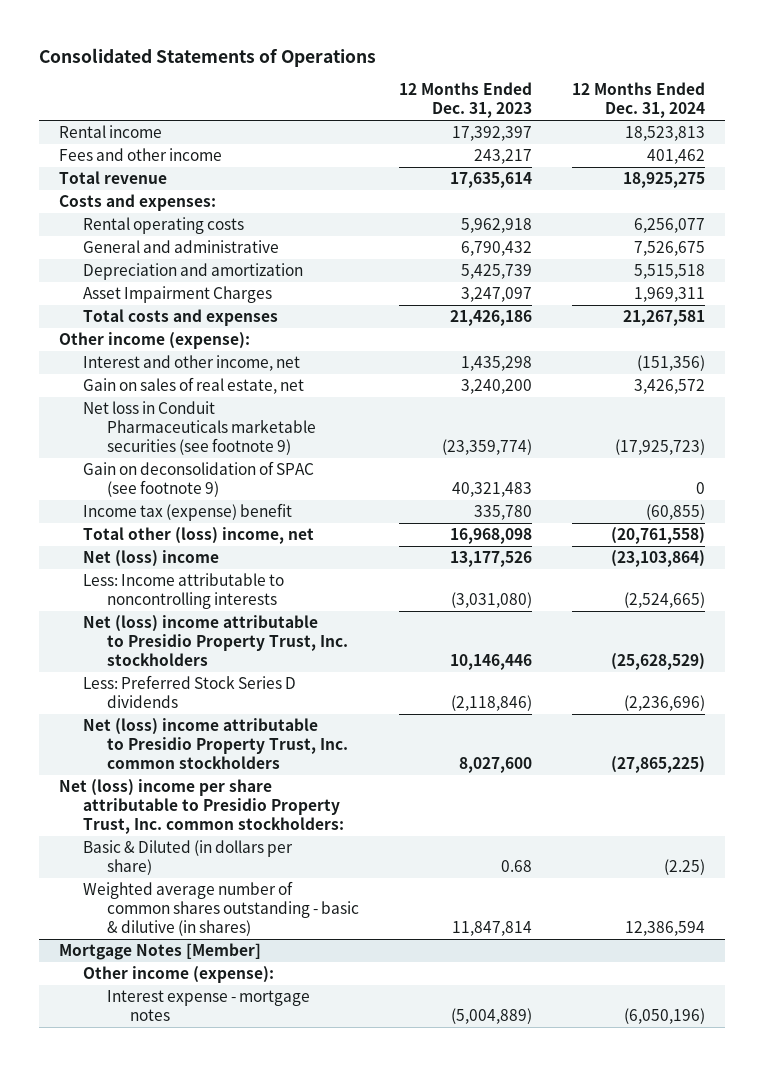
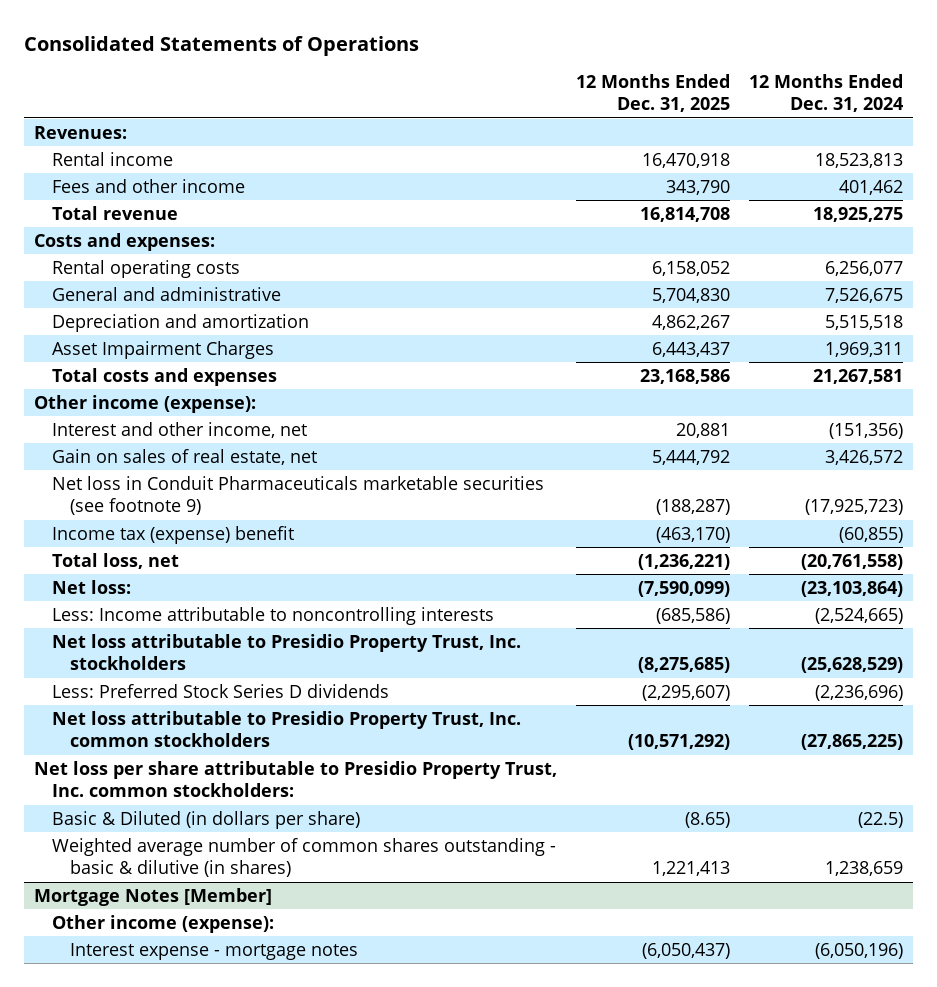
[398,82,532,119] 12 Months Ended Dec. 31, 2023 -> none
none -> [575,74,730,113] 12 Months Ended Dec. 31, 2025
none -> [33,125,127,139] Revenues:
[82,461,314,498] Gain on deconsolidation of SPAC (see footnote 9) -> none
[82,527,314,545] Total other (loss) income, net -> [51,552,179,569] Total loss, net
[82,550,219,568] Net (loss) income -> [51,579,131,594] Net loss:
[82,615,348,666] Net (loss) income attributable to Presidio Property Trust, Inc. stockholders -> [51,633,521,671] Net loss attributable to Presidio Property Trust, Inc. stockholders
[82,718,348,769] Net (loss) income attributable to Presidio Property Trust, Inc. common stockholders -> [51,710,521,748] Net loss attributable to Presidio Property Trust, Inc. common stockholders
[59,779,344,834] Net (loss) income per share attributable to Presidio Property Trust, Inc. common stockholders: -> [33,760,557,798] Net loss per share attributable to Presidio Property Trust, Inc. common stockholders:
[663,859,705,876] (2.25) -> [858,811,904,828] (22.5)
[624,920,705,936] 12,386,594 -> [825,861,904,877] 1,238,659

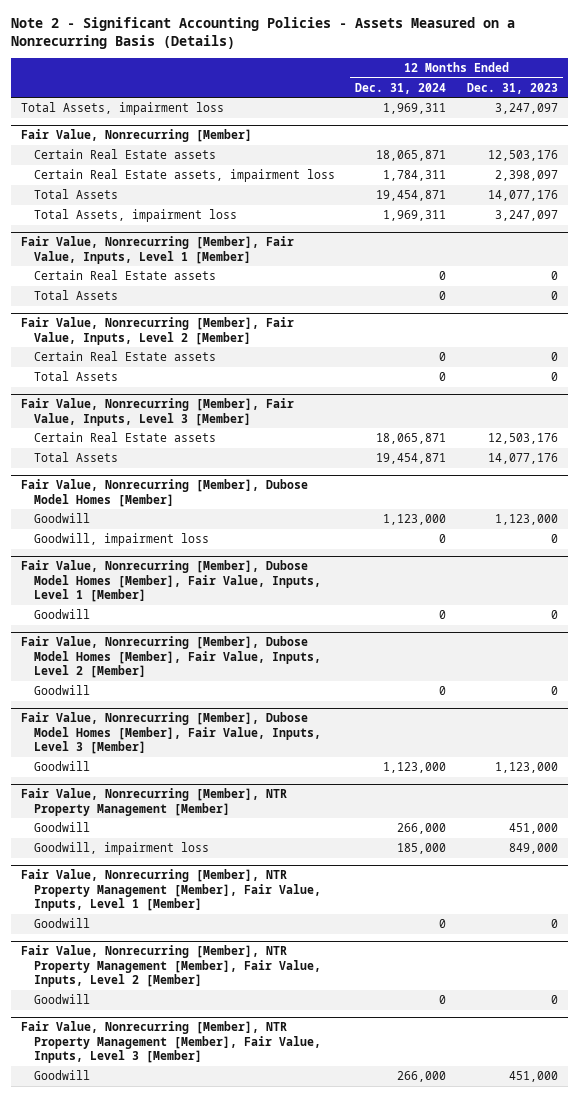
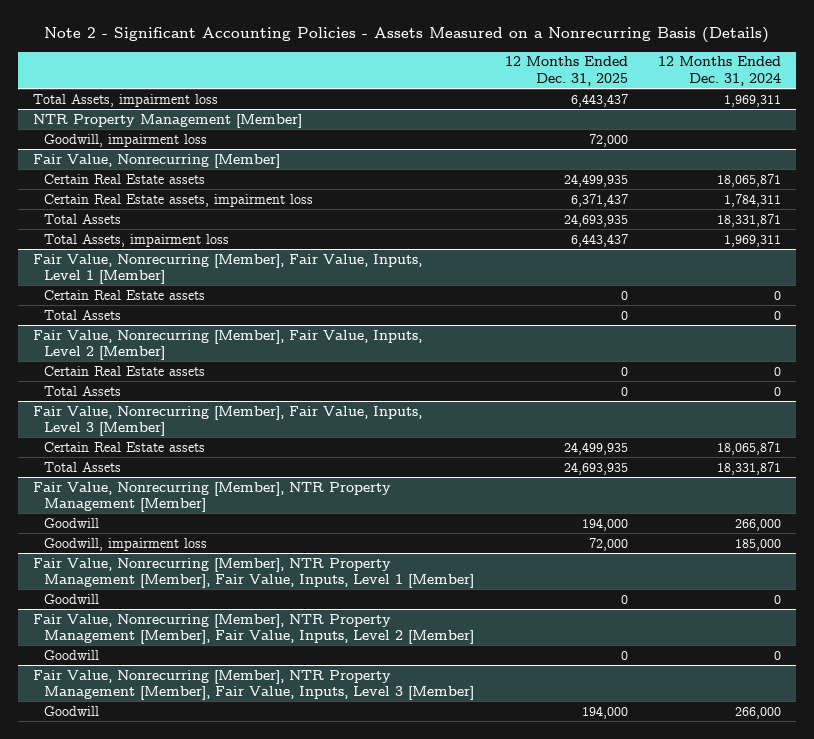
[466,82,558,94] Dec. 31, 2023 -> none
none -> [504,56,628,86] 12 Months Ended Dec. 31, 2025
none -> [33,113,303,128] NTR Property Management [Member]
none -> [44,133,208,147] Goodwill, impairment loss
[376,189,447,201] 19,454,871 -> [716,213,781,227] 18,331,871
[20,479,308,507] Fair Value, Nonrecurring [Member], Dubose Model Homes [Member] -> none
[33,512,90,523] Goodwill -> none
[33,532,209,546] Goodwill, impairment loss -> none
[20,560,321,603] Fair Value, Nonrecurring [Member], Dubose Model Homes [Member], Fair Value, Inputs, Level 1 [Member] -> none
[33,608,90,619] Goodwill -> none
[20,636,321,679] Fair Value, Nonrecurring [Member], Dubose Model Homes [Member], Fair Value, Inputs, Level 2 [Member] -> none
[33,684,90,695] Goodwill -> none
[20,712,321,755] Fair Value, Nonrecurring [Member], Dubose Model Homes [Member], Fair Value, Inputs, Level 3 [Member] -> none
[33,760,90,771] Goodwill -> none
[376,452,447,464] 19,454,871 -> [716,461,781,475] 18,331,871

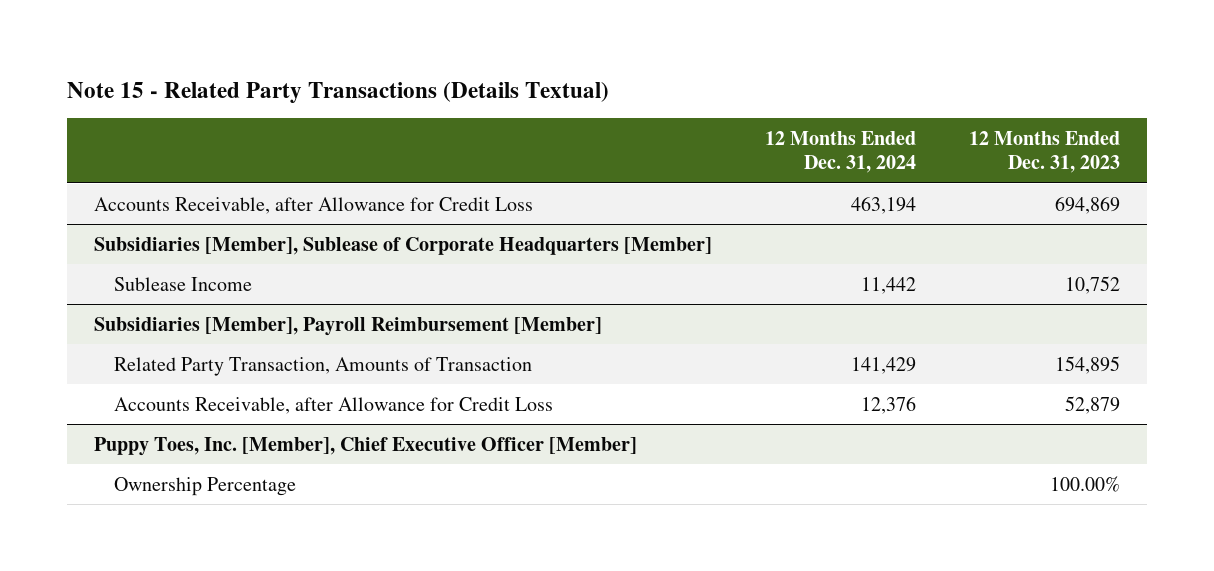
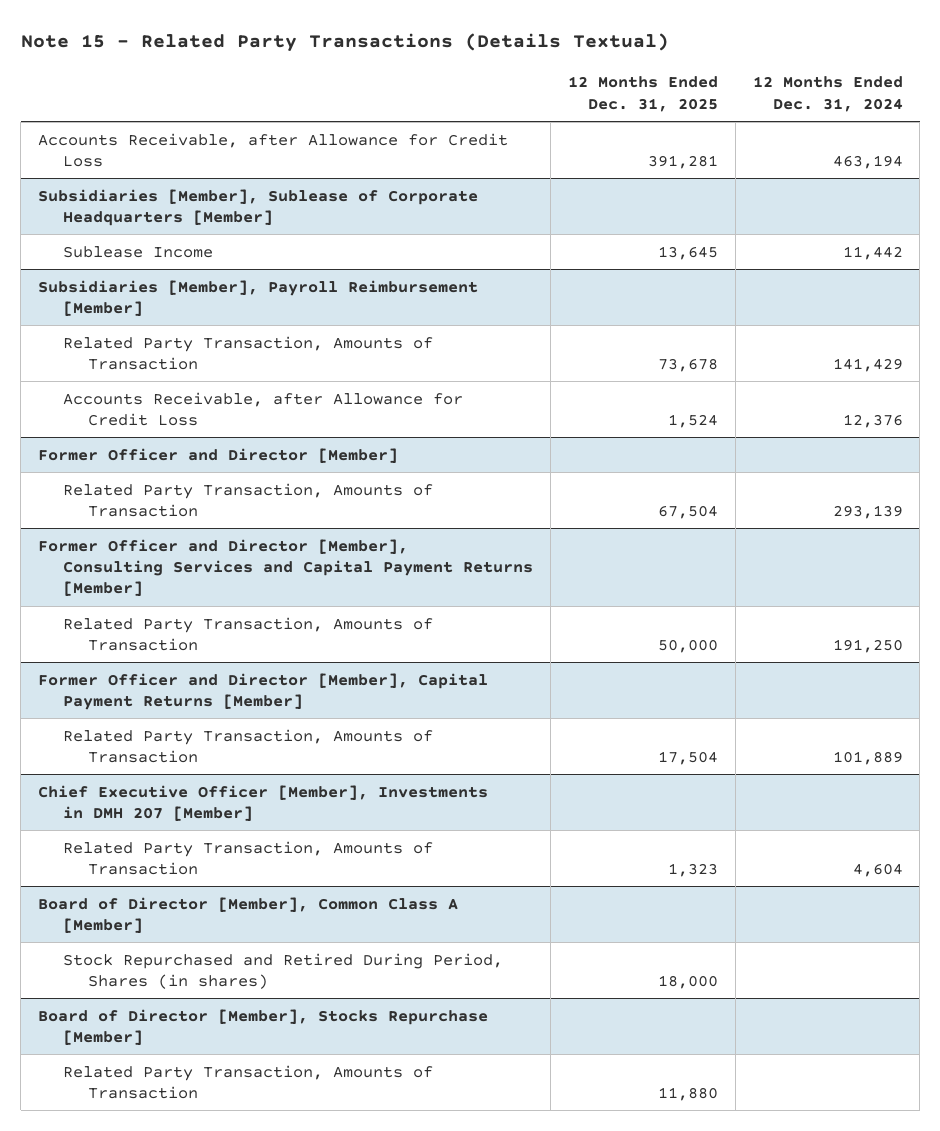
[969,130,1121,174] 12 Months Ended Dec. 31, 2023 -> none
none -> [567,76,718,112] 12 Months Ended Dec. 31, 2025
[93,436,637,456] Puppy Toes, Inc. [Member], Chief Executive Officer [Member] -> none
[113,476,296,496] Ownership Percentage -> none
none -> [37,447,398,463] Former Officer and Director [Member]
none -> [62,482,433,517] Related Party Transaction, Amounts of Transaction
none -> [37,538,533,597] Former Officer and Director [Member], Consulting Services and Capital Payment Returns [Member]
none -> [62,616,433,651] Related Party Transaction, Amounts of Transaction
none -> [37,672,488,710] Former Officer and Director [Member], Capital Payment Returns [Member]
none -> [62,728,433,763] Related Party Transaction, Amounts of Transaction
none -> [37,784,488,821] Chief Executive Officer [Member], Investments in DMH 207 [Member]
none -> [62,840,433,875] Related Party Transaction, Amounts of Transaction
none -> [37,896,458,933] Board of Director [Member], Common Class A [Member]
none -> [62,952,503,989] Stock Repurchased and Retired During Period, Shares (in shares)
none -> [37,1008,488,1045] Board of Director [Member], Stocks Repurchase [Member]
none -> [62,1064,433,1099] Related Party Transaction, Amounts of Transaction

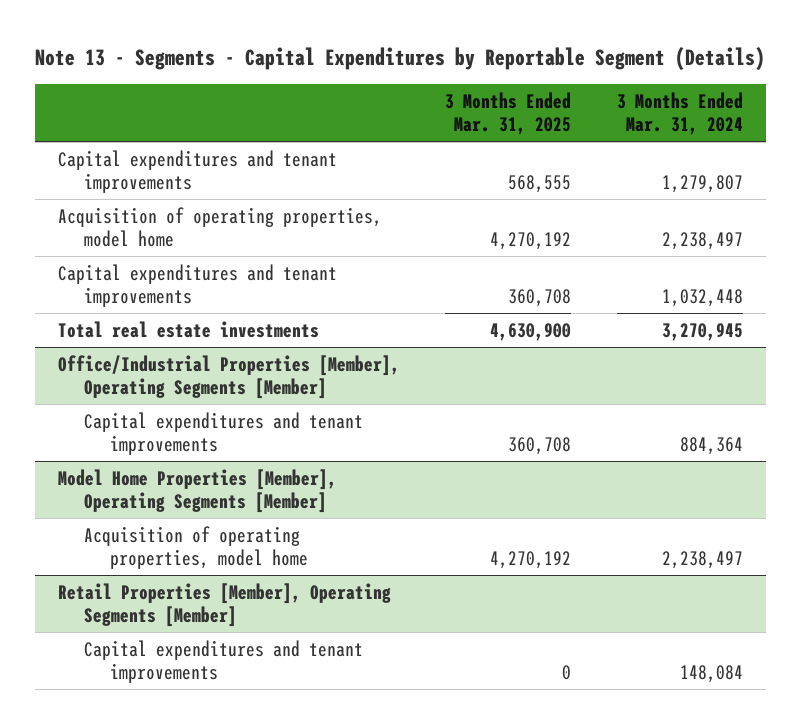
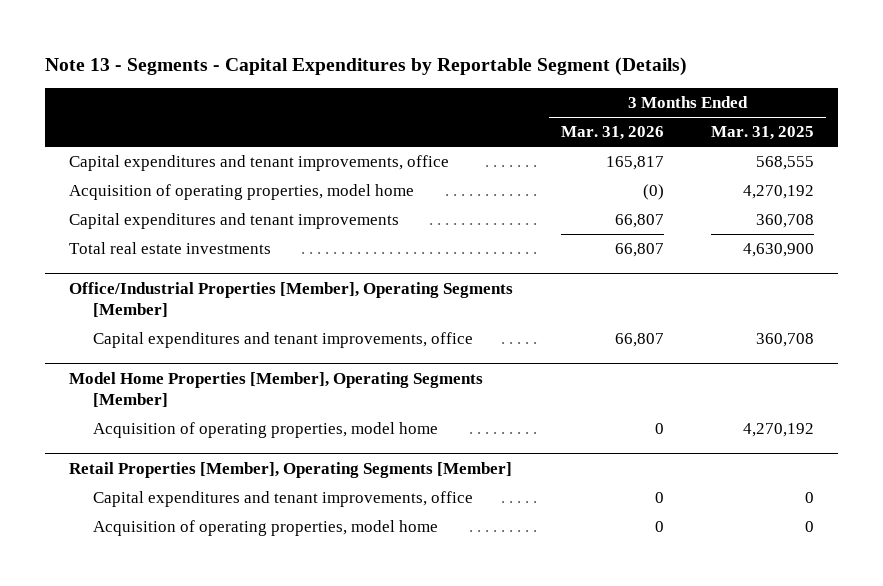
[617,91,744,136] 3 Months Ended Mar. 31, 2024 -> none
none -> [560,126,664,141] Mar. 31, 2026
[57,149,337,194] Capital expenditures and tenant improvements -> [68,155,449,172] Capital expenditures and tenant improvements, office
[83,411,363,456] Capital expenditures and tenant improvements -> [92,332,473,349] Capital expenditures and tenant improvements, office
[83,639,363,684] Capital expenditures and tenant improvements -> [92,491,473,508] Capital expenditures and tenant improvements, office
none -> [92,520,438,537] Acquisition of operating properties, model home

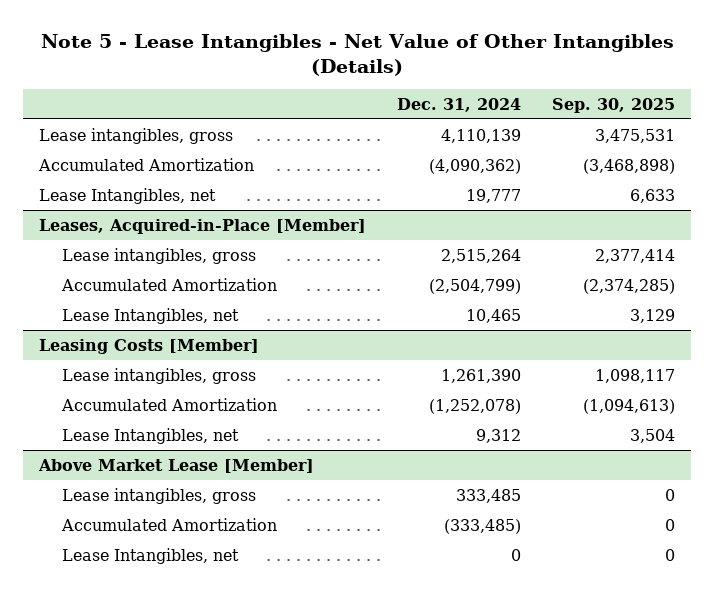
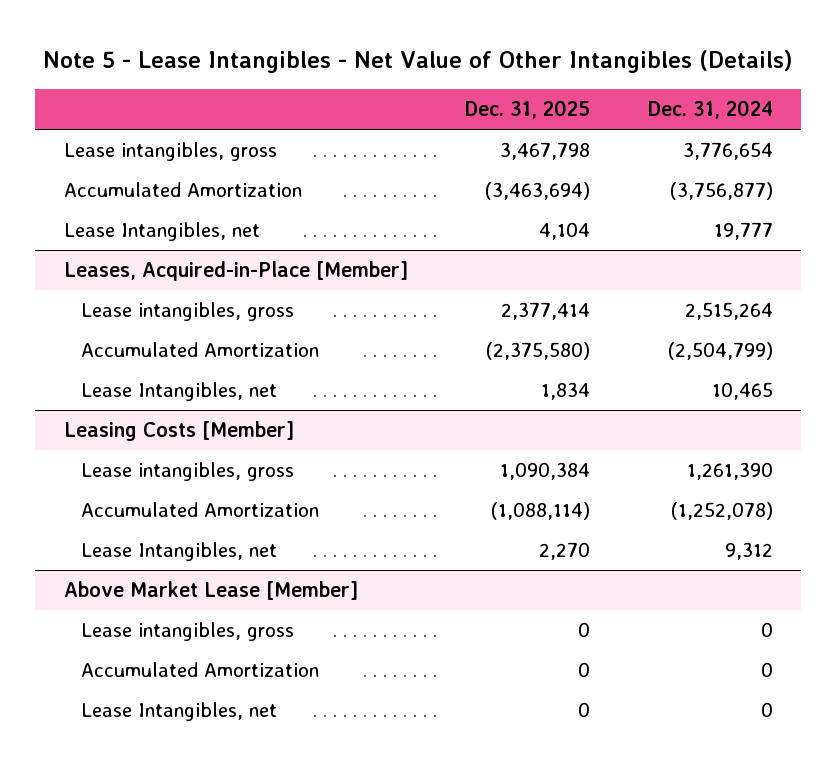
[552,97,676,113] Sep. 30, 2025 -> none
none -> [465,100,591,120] Dec. 31, 2025
[441,128,522,143] 4,110,139 -> [682,142,773,161] 3,776,654
[429,158,522,174] (4,090,362) -> [669,182,773,201] (3,756,877)
[456,488,522,503] 333,485 -> [760,622,773,638] 0
[444,518,522,534] (333,485) -> [760,662,773,678] 0

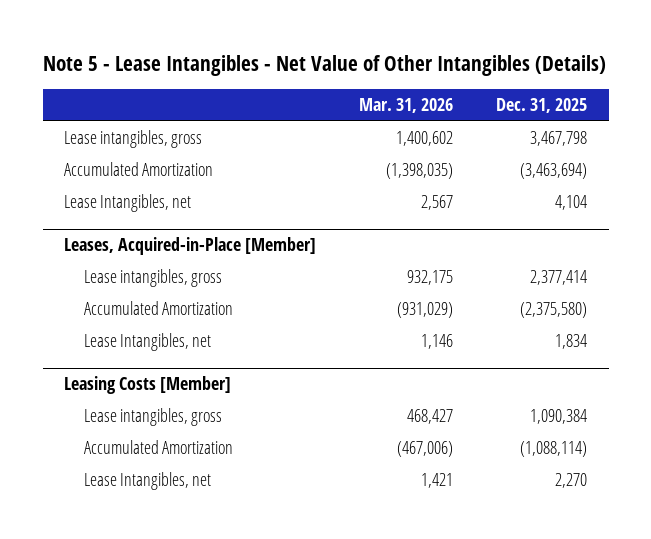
[647,100,773,120] Dec. 31, 2024 -> none
none -> [359,98,454,114] Mar. 31, 2026
[63,581,358,601] Above Market Lease [Member] -> none
[81,622,295,642] Lease intangibles, gross -> none
[81,662,320,678] Accumulated Amortization -> none
[81,702,278,722] Lease Intangibles, net -> none

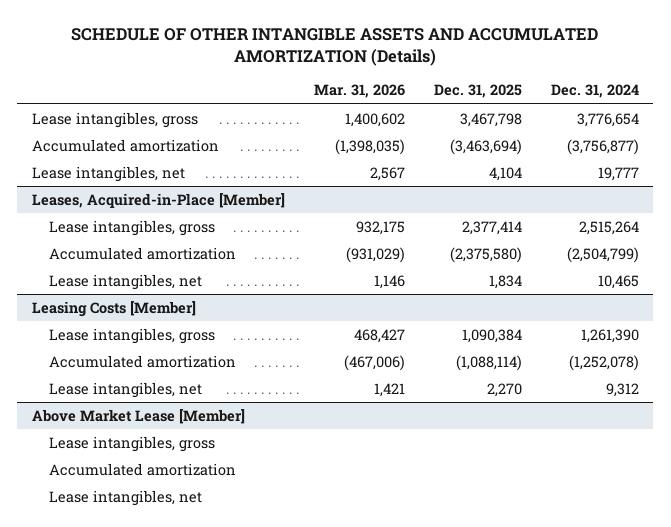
[42,54,606,76] Note 5 - Lease Intangibles - Net Value of Other Intangibles (Details) -> [71,27,599,67] SCHEDULE OF OTHER INTANGIBLE ASSETS AND ACCUMULATED AMORTIZATION (Details)
none -> [550,84,639,99] Dec. 31, 2024
[64,162,214,177] Accumulated Amortization -> [31,138,219,152] Accumulated amortization
[64,194,192,213] Lease Intangibles, net -> [31,165,185,182] Lease intangibles, net
[83,301,233,316] Accumulated Amortization -> [48,246,236,260] Accumulated amortization
[83,333,211,352] Lease Intangibles, net -> [48,273,202,290] Lease intangibles, net
[83,440,233,455] Accumulated Amortization -> [48,354,236,368] Accumulated amortization
[83,472,211,491] Lease Intangibles, net -> [48,381,202,398] Lease intangibles, net
none -> [31,408,245,424] Above Market Lease [Member]
none -> [48,435,215,452] Lease intangibles, gross
none -> [48,462,236,476] Accumulated amortization
none -> [48,489,202,506] Lease intangibles, net

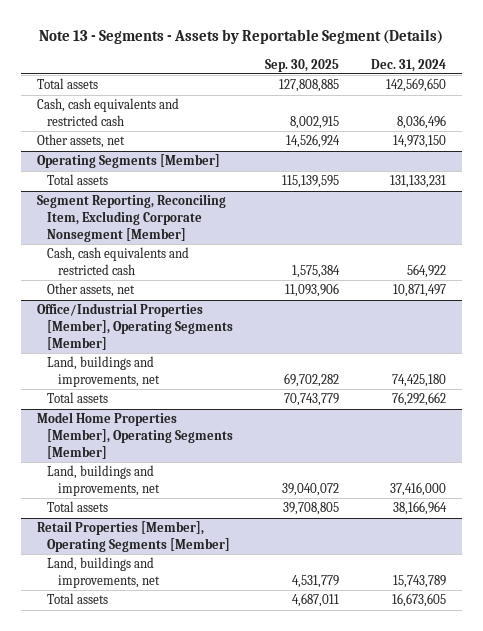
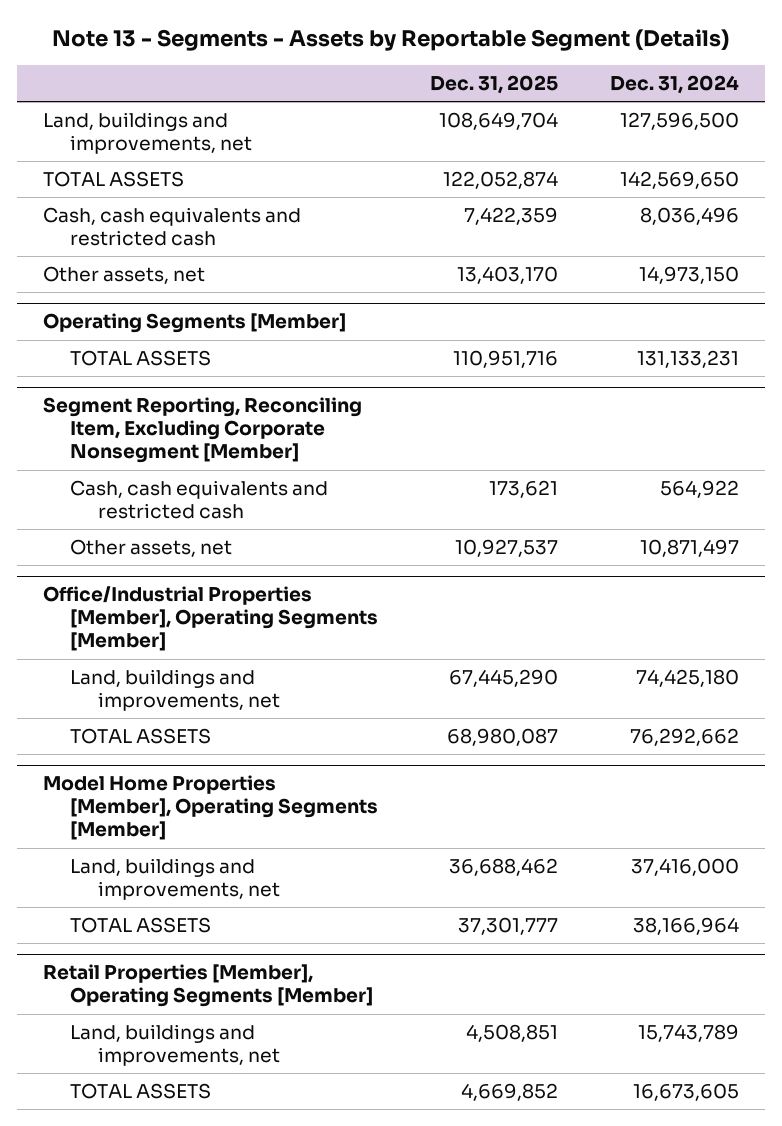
[265,58,340,72] Sep. 30, 2025 -> none
none -> [430,74,559,94] Dec. 31, 2025
none -> [42,111,253,154] Land, buildings and improvements, net
[36,78,98,90] Total assets -> [42,170,184,187] TOTAL ASSETS
[47,174,109,186] Total assets -> [70,349,212,366] TOTAL ASSETS
[47,392,109,404] Total assets -> [70,727,212,744] TOTAL ASSETS
[47,501,109,513] Total assets -> [70,916,212,933] TOTAL ASSETS
[47,593,109,605] Total assets -> [70,1082,212,1099] TOTAL ASSETS

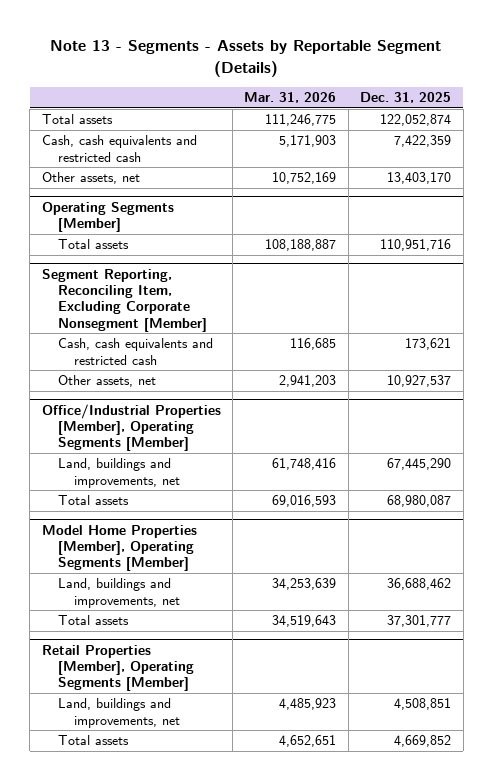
[609,74,739,94] Dec. 31, 2024 -> none
none -> [244,92,337,104] Mar. 31, 2026
[42,111,253,154] Land, buildings and improvements, net -> none
[42,170,184,187] TOTAL ASSETS -> [41,114,113,125] Total assets
[70,349,212,366] TOTAL ASSETS -> [57,239,129,250] Total assets
[70,727,212,744] TOTAL ASSETS -> [57,495,129,506] Total assets
[70,916,212,933] TOTAL ASSETS -> [57,615,129,626] Total assets
[70,1082,212,1099] TOTAL ASSETS -> [57,735,129,746] Total assets

